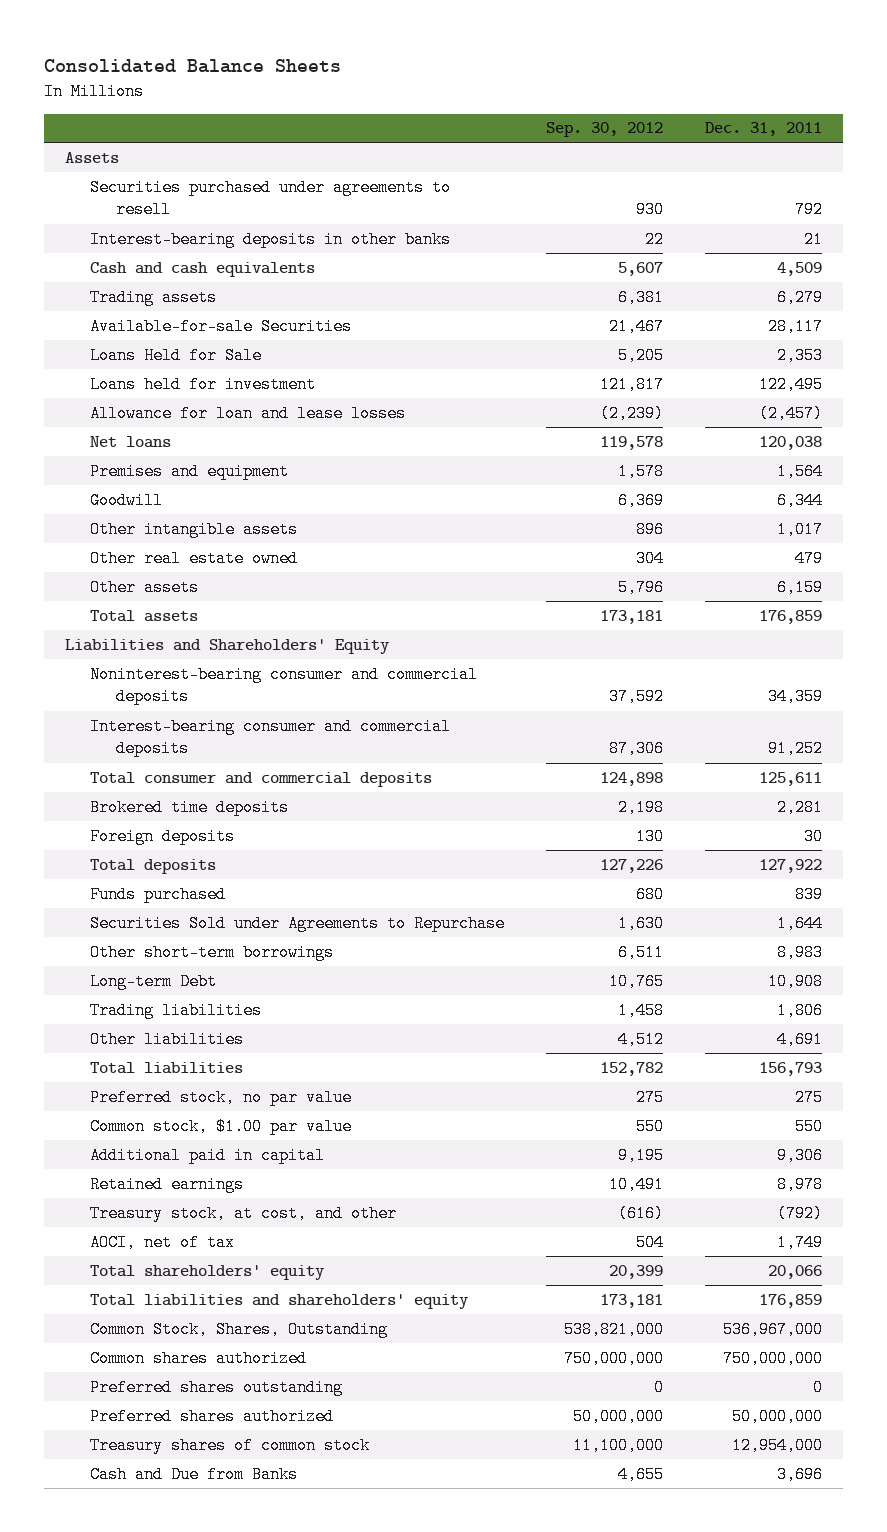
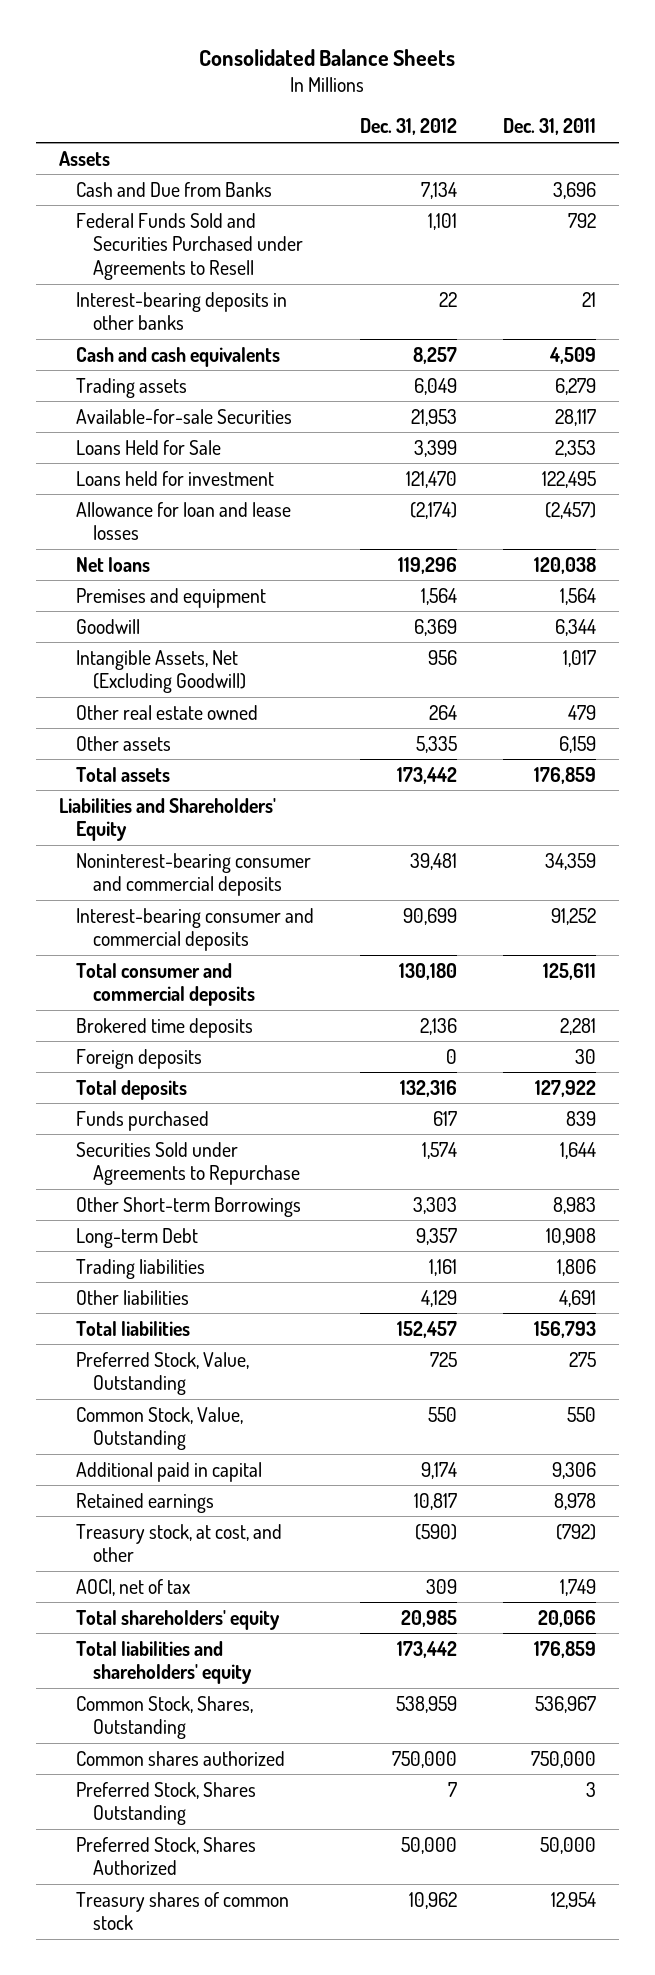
[546,122,664,138] Sep. 30, 2012 -> none
none -> [360,118,458,136] Dec. 31, 2012
[90,1465,299,1483] Cash and Due from Banks -> [76,181,273,197] Cash and Due from Banks
[90,178,452,219] Securities purchased under agreements to resell -> [76,212,304,281] Federal Funds Sold and Securities Purchased under Agreements to Resell
[90,520,299,538] Other intangible assets -> [76,649,247,694] Intangible Assets, Net (Excluding Goodwill)
[90,943,335,961] Other short-term borrowings -> [76,1196,302,1217] Other Short-term Borrowings
[90,1117,353,1135] Common stock, $1.00 par value -> none
[90,1088,353,1106] Preferred stock, no par value -> [76,1351,250,1396] Preferred Stock, Value, Outstanding
none -> [76,1406,244,1451] Common Stock, Value, Outstanding
[722,1320,823,1338] 536,967,000 -> [535,1695,597,1713] 536,967
[722,1349,823,1367] 750,000,000 -> [531,1750,597,1768] 750,000
[90,1378,344,1396] Preferred shares outstanding -> [76,1781,257,1826] Preferred Stock, Shares Outstanding
[812,1378,823,1396] 0 -> [586,1781,597,1797] 3
[90,1407,335,1425] Preferred shares authorized -> [76,1836,257,1876] Preferred Stock, Shares Authorized
[731,1407,823,1425] 50,000,000 -> [540,1836,597,1854] 50,000
[731,1436,823,1454] 12,954,000 -> [551,1891,597,1909] 12,954

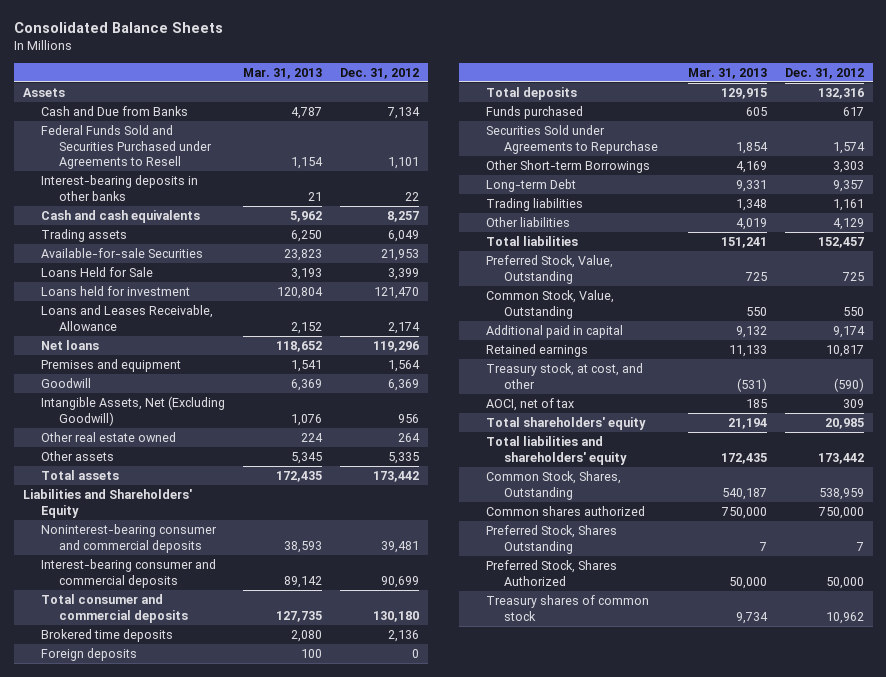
[503,118,597,136] Dec. 31, 2011 -> none
none -> [242,67,322,79] Mar. 31, 2013
[76,501,292,541] Allowance for loan and lease losses -> [40,304,213,331] Loans and Leases Receivable, Allowance
[410,501,458,519] (2,174) -> [387,321,420,334] 2,174

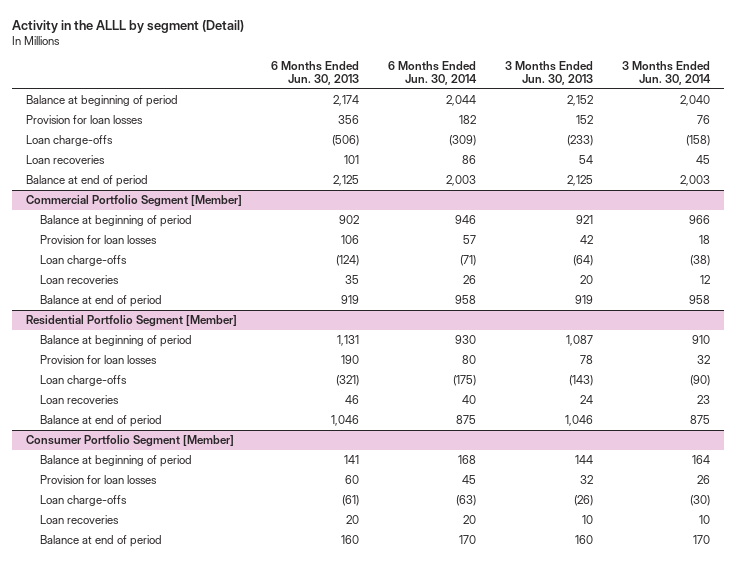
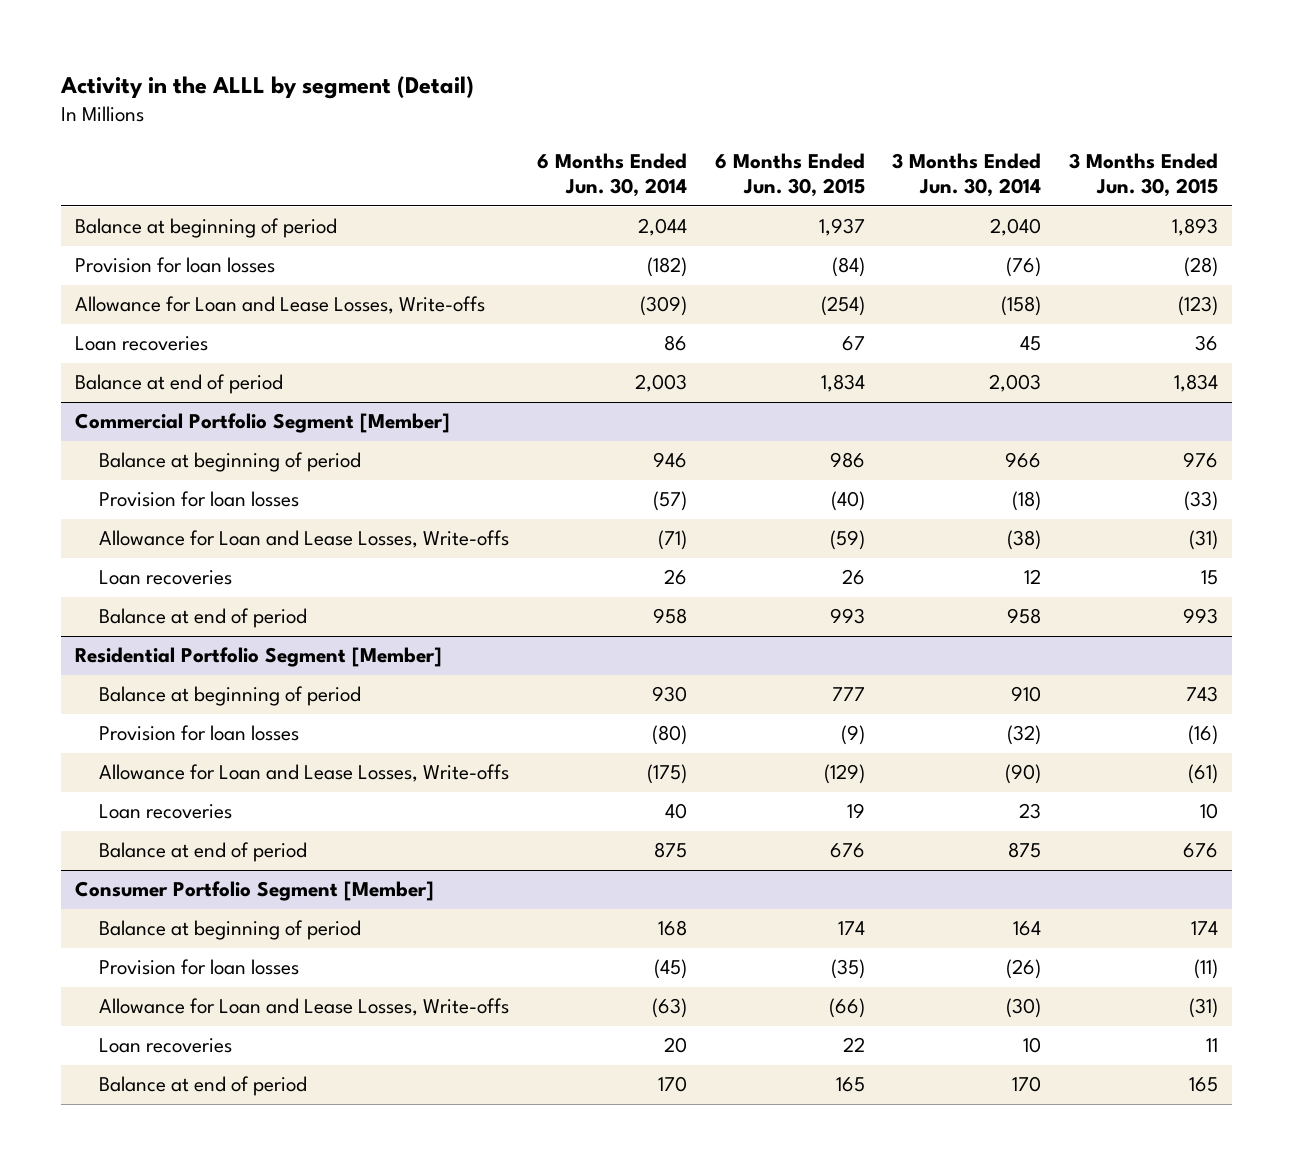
[271,61,360,86] 6 Months Ended Jun. 30, 2013 -> none
[504,61,593,86] 3 Months Ended Jun. 30, 2013 -> none
none -> [714,153,865,198] 6 Months Ended Jun. 30, 2015
none -> [1069,153,1219,198] 3 Months Ended Jun. 30, 2015
[459,114,477,124] 182 -> [646,257,687,278] (182)
[696,114,710,124] 76 -> [1006,257,1042,278] (76)
[26,134,114,146] Loan charge-offs -> [74,296,485,315] Allowance for Loan and Lease Losses, Write-offs
[463,234,477,244] 57 -> [652,491,687,512] (57)
[698,234,710,244] 18 -> [1012,491,1042,512] (18)
[39,254,127,266] Loan charge-offs -> [99,530,510,549] Allowance for Loan and Lease Losses, Write-offs
[462,354,477,364] 80 -> [651,725,687,746] (80)
[696,354,710,364] 32 -> [1007,725,1042,746] (32)
[39,374,127,386] Loan charge-offs -> [99,764,510,783] Allowance for Loan and Lease Losses, Write-offs
[462,474,477,484] 45 -> [653,959,687,980] (45)
[696,474,710,484] 26 -> [1006,959,1042,980] (26)
[39,494,127,506] Loan charge-offs -> [99,998,510,1017] Allowance for Loan and Lease Losses, Write-offs

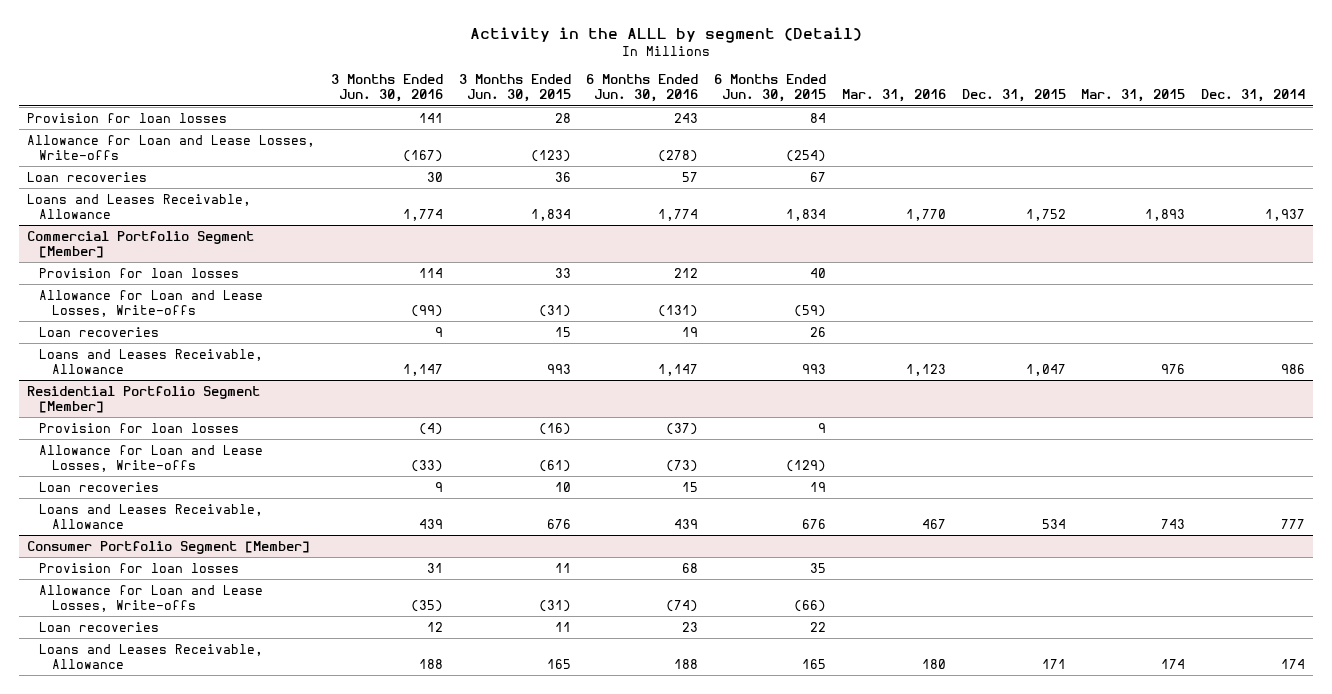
[536,153,687,198] 6 Months Ended Jun. 30, 2014 -> none
[892,153,1042,198] 3 Months Ended Jun. 30, 2014 -> none
none -> [330,74,443,103] 3 Months Ended Jun. 30, 2016
none -> [586,74,699,103] 6 Months Ended Jun. 30, 2016
none -> [841,89,946,103] Mar. 31, 2016
none -> [961,89,1066,103] Dec. 31, 2015
none -> [1081,89,1186,103] Mar. 31, 2015
none -> [1200,89,1305,103] Dec. 31, 2014
[74,218,337,239] Balance at beginning of period -> none
[831,257,865,278] (84) -> [810,112,827,123] 84
[1184,257,1219,278] (28) -> [554,112,571,123] 28
[74,374,283,395] Balance at end of period -> [27,193,252,219] Loans and Leases Receivable, Allowance
[99,452,362,473] Balance at beginning of period -> none
[830,491,865,512] (40) -> [810,267,827,278] 40
[1184,491,1219,512] (33) -> [554,267,571,278] 33
[99,608,308,629] Balance at end of period -> [39,348,264,374] Loans and Leases Receivable, Allowance
[99,686,362,707] Balance at beginning of period -> none
[840,725,865,746] (9) -> [818,422,827,433] 9
[99,842,308,863] Balance at end of period -> [39,503,264,529] Loans and Leases Receivable, Allowance
[99,920,362,941] Balance at beginning of period -> none
[830,959,865,980] (35) -> [810,562,827,573] 35
[1194,959,1219,980] (11) -> [554,562,571,573] 11
[99,1076,308,1097] Balance at end of period -> [39,643,264,669] Loans and Leases Receivable, Allowance

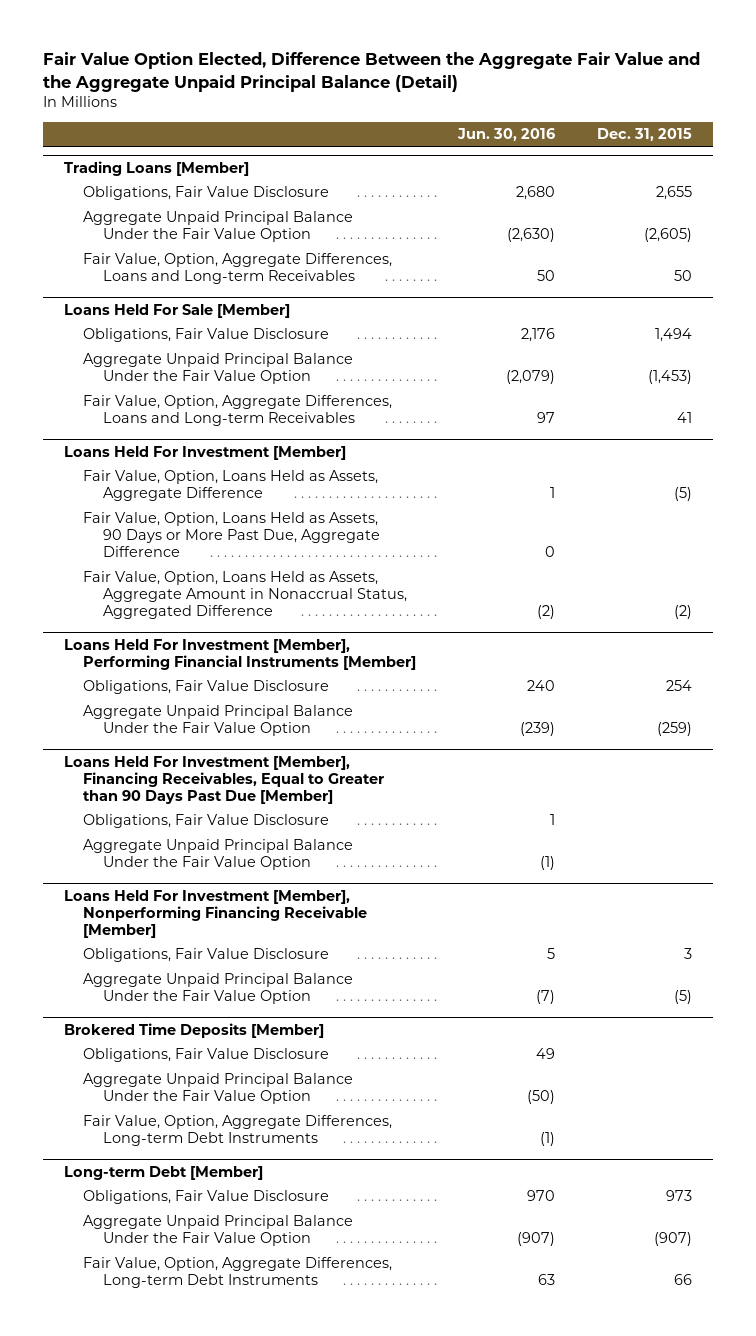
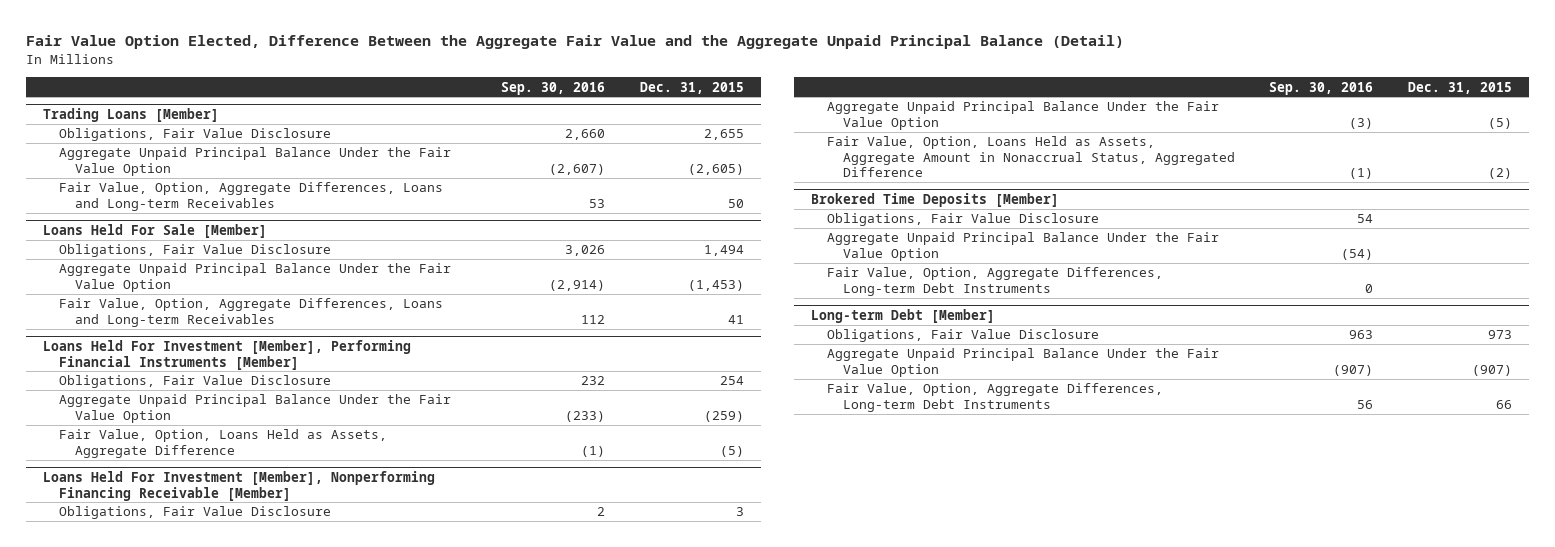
[457,128,556,142] Jun. 30, 2016 -> none
none -> [501,81,606,95] Sep. 30, 2016
[63,445,346,460] Loans Held For Investment [Member] -> none
[83,470,379,502] Fair Value, Option, Loans Held as Assets, Aggregate Difference -> none
[83,512,380,558] Fair Value, Option, Loans Held as Assets, 90 Days or More Past Due, Aggregate Difference -> none
[83,571,407,620] Fair Value, Option, Loans Held as Assets, Aggregate Amount in Nonaccrual Status, Aggregated Difference -> none
[63,755,385,804] Loans Held For Investment [Member], Financing Receivables, Equal to Greater than 90 Days Past Due [Member] -> none
[83,814,330,829] Obligations, Fair Value Disclosure -> none
[83,839,354,871] Aggregate Unpaid Principal Balance Under the Fair Value Option -> none
none -> [59,429,388,458] Fair Value, Option, Loans Held as Assets, Aggregate Difference
none -> [827,136,1235,178] Fair Value, Option, Loans Held as Assets, Aggregate Amount in Nonaccrual Status, Aggregated Difference

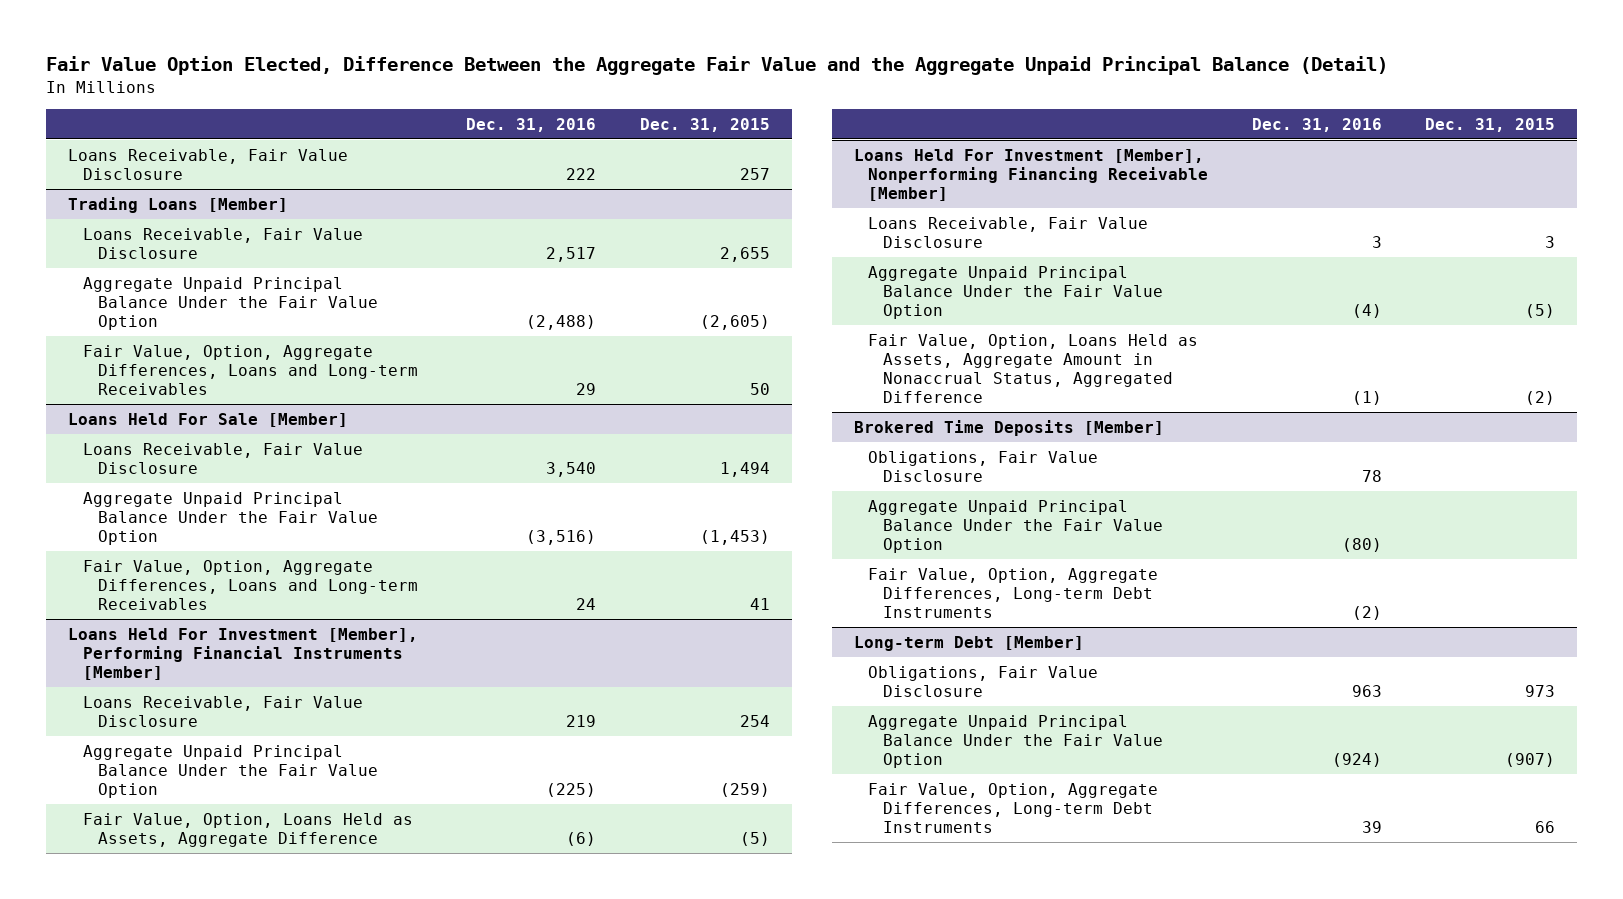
[501,81,606,95] Sep. 30, 2016 -> none
none -> [466,117,597,132] Dec. 31, 2016
none -> [68,148,349,180] Loans Receivable, Fair Value Disclosure
[59,128,332,142] Obligations, Fair Value Disclosure -> [82,227,363,259] Loans Receivable, Fair Value Disclosure
[59,244,332,258] Obligations, Fair Value Disclosure -> [82,442,363,474] Loans Receivable, Fair Value Disclosure
[59,375,332,389] Obligations, Fair Value Disclosure -> [82,695,363,727] Loans Receivable, Fair Value Disclosure
[59,506,332,520] Obligations, Fair Value Disclosure -> [868,216,1149,248] Loans Receivable, Fair Value Disclosure

